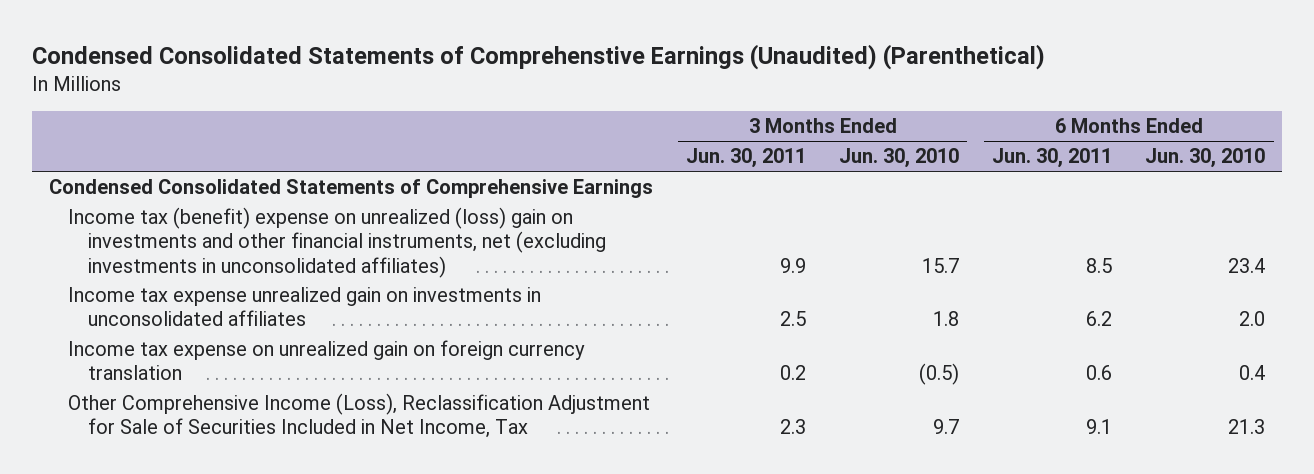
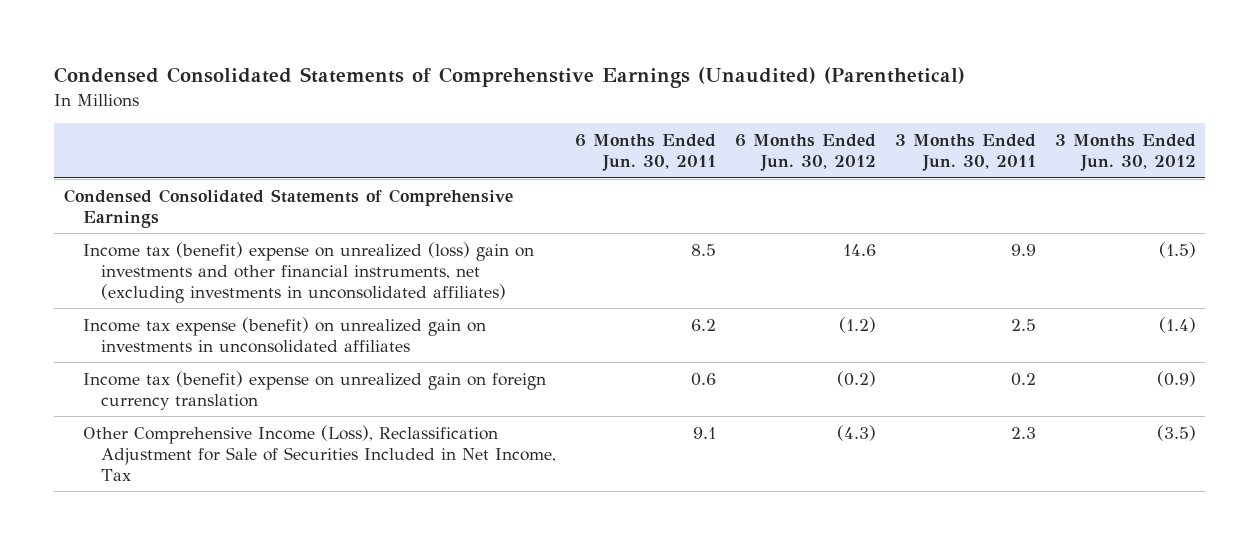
[839,148,960,169] Jun. 30, 2010 -> none
[1145,148,1266,169] Jun. 30, 2010 -> none
none -> [735,134,877,172] 6 Months Ended Jun. 30, 2012
none -> [1054,134,1196,172] 3 Months Ended Jun. 30, 2012
[68,287,542,327] Income tax expense unrealized gain on investments in unconsolidated affiliates -> [82,316,486,353] Income tax expense (benefit) on unrealized gain on investments in unconsolidated affiliates
[68,340,586,381] Income tax expense on unrealized gain on foreign currency translation -> [82,370,546,410] Income tax (benefit) expense on unrealized gain on foreign currency translation

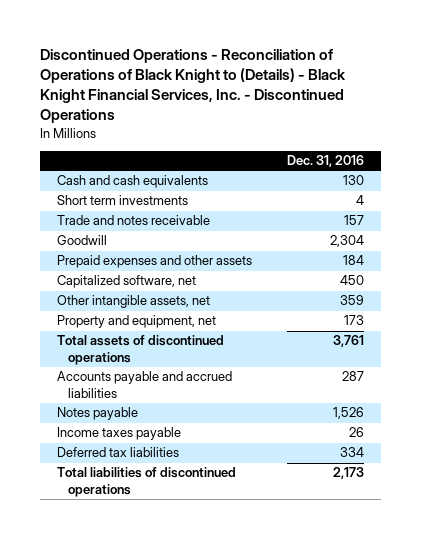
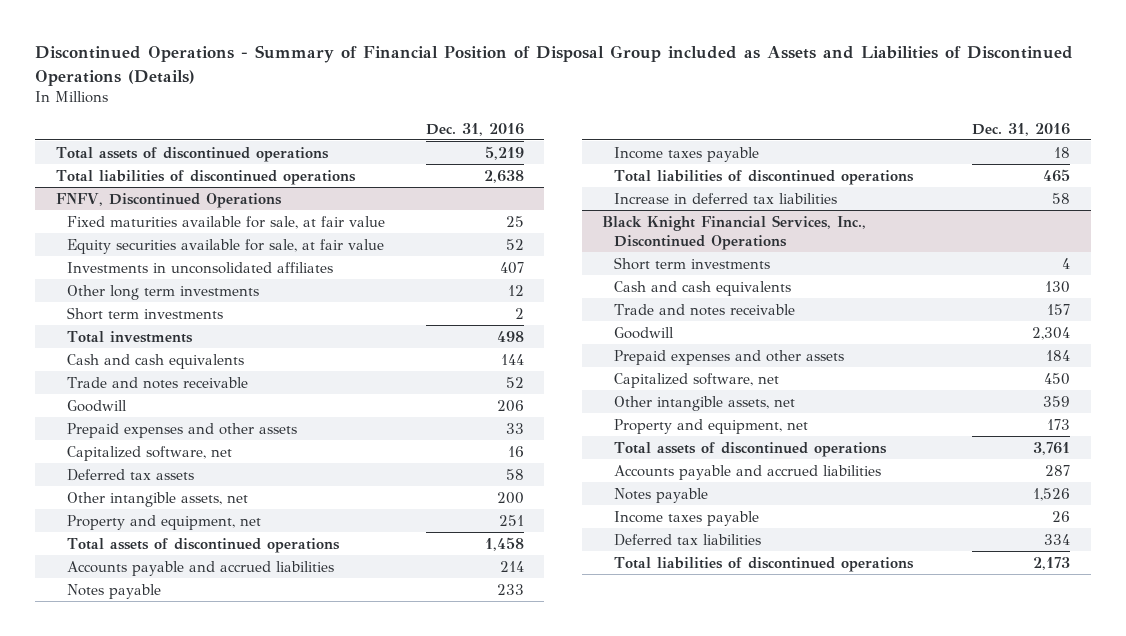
[39,48,346,124] Discontinued Operations - Reconciliation of Operations of Black Knight to (Details) - Black Knight Financial Services, Inc. - Discontinued Operations -> [35,45,1074,86] Discontinued Operations - Summary of Financial Position of Disposal Group included as Assets and Liabilities of Discontinued Operations (Details)
none -> [55,146,329,162] Total assets of discontinued operations
none -> [55,169,356,185] Total liabilities of discontinued operations
none -> [55,192,282,208] FNFV, Discontinued Operations
none -> [67,215,386,229] Fixed maturities available for sale, at fair value
none -> [67,238,385,254] Equity securities available for sale, at fair value
none -> [67,261,334,274] Investments in unconsolidated affiliates
none -> [67,284,260,300] Other long term investments
none -> [67,306,224,320] Short term investments
none -> [67,330,194,343] Total investments
[342,175,364,186] 130 -> [500,353,524,365] 144
none -> [67,376,249,389] Trade and notes receivable
none -> [67,399,128,412] Goodwill
none -> [67,422,298,438] Prepaid expenses and other assets
none -> [67,445,233,461] Capitalized software, net
none -> [67,468,195,481] Deferred tax assets
none -> [67,491,249,507] Other intangible assets, net
none -> [67,514,262,530] Property and equipment, net
none -> [67,537,341,553] Total assets of discontinued operations
none -> [67,560,335,576] Accounts payable and accrued liabilities
none -> [67,583,162,599] Notes payable
none -> [613,146,759,162] Income taxes payable
none -> [613,169,914,185] Total liabilities of discontinued operations
none -> [613,192,837,204] Increase in deferred tax liabilities
none -> [602,214,867,250] Black Knight Financial Services, Inc., Discontinued Operations
none -> [613,280,791,296] Cash and cash equivalents

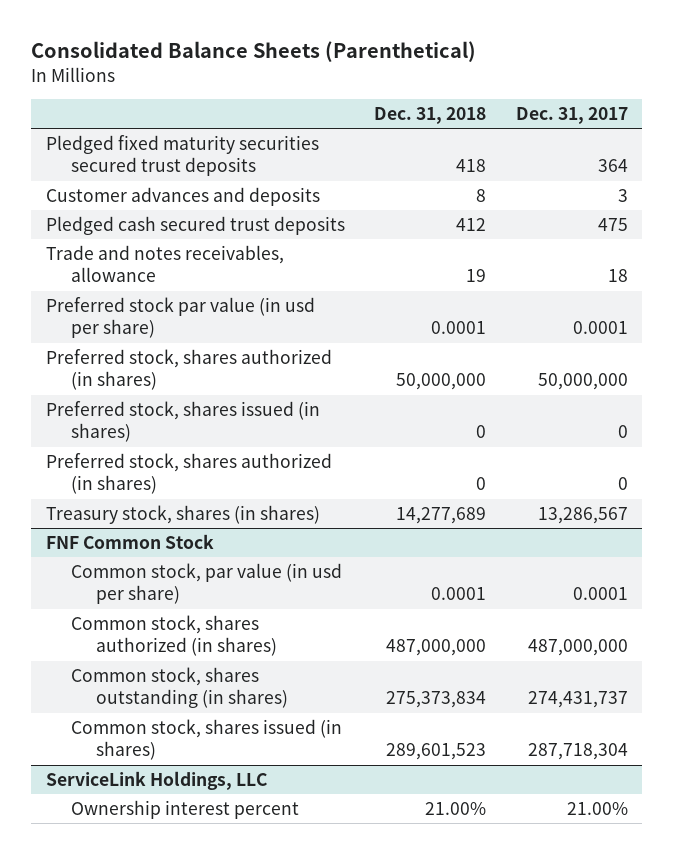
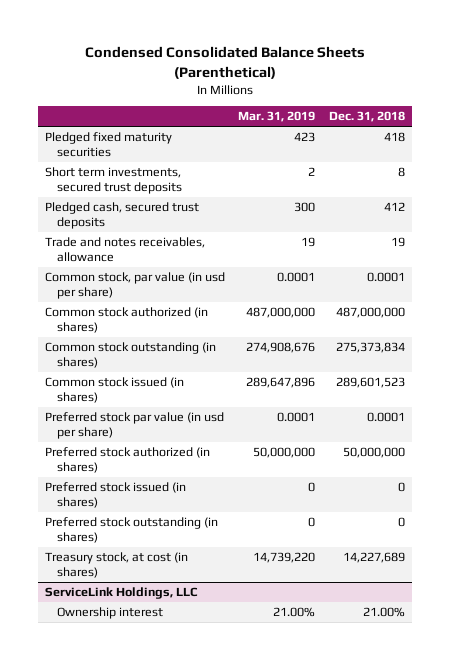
[31,41,477,63] Consolidated Balance Sheets (Parenthetical) -> [84,46,365,79] Condensed Consolidated Balance Sheets (Parenthetical)
[515,106,628,124] Dec. 31, 2017 -> none
none -> [238,111,316,123] Mar. 31, 2019
[46,134,320,177] Pledged fixed maturity securities secured trust deposits -> [44,132,172,157] Pledged fixed maturity securities
[46,186,321,206] Customer advances and deposits -> [44,167,183,194] Short term investments, secured trust deposits
[46,215,346,235] Pledged cash secured trust deposits -> [44,202,199,229] Pledged cash, secured trust deposits
[46,348,333,391] Preferred stock, shares authorized (in shares) -> none
[46,400,321,443] Preferred stock, shares issued (in shares) -> none
[46,452,333,495] Preferred stock, shares authorized (in shares) -> none
[46,504,321,524] Treasury stock, shares (in shares) -> none
[46,533,215,549] FNF Common Stock -> none
[70,614,277,657] Common stock, shares authorized (in shares) -> [44,307,208,333] Common stock authorized (in shares)
[70,666,288,709] Common stock, shares outstanding (in shares) -> [44,342,216,368] Common stock outstanding (in shares)
[70,718,342,761] Common stock, shares issued (in shares) -> [44,377,184,403] Common stock issued (in shares)
[46,296,316,339] Preferred stock par value (in usd per share) -> [44,412,224,439] Preferred stock par value (in usd per share)
none -> [44,447,210,473] Preferred stock authorized (in shares)
none -> [44,482,186,508] Preferred stock issued (in shares)
none -> [44,517,218,543] Preferred stock outstanding (in shares)
none -> [44,552,188,578] Treasury stock, at cost (in shares)
[70,799,299,819] Ownership interest percent -> [57,607,164,620] Ownership interest

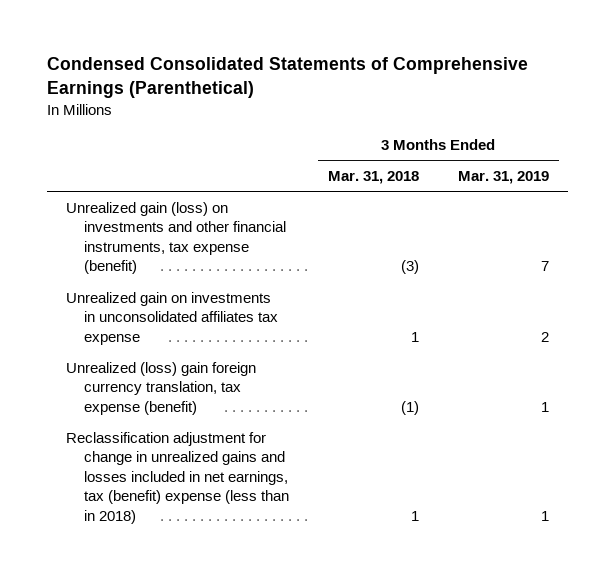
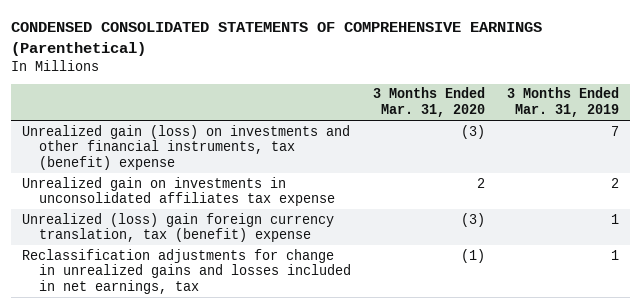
[46,57,528,98] Condensed Consolidated Statements of Comprehensive Earnings (Parenthetical) -> [10,21,542,56] CONDENSED CONSOLIDATED STATEMENTS OF COMPREHENSIVE EARNINGS (Parenthetical)
[327,171,419,185] Mar. 31, 2018 -> none
none -> [372,87,485,118] 3 Months Ended Mar. 31, 2020
[66,201,286,275] Unrealized gain (loss) on investments and other financial instruments, tax expense (benefit) -> [22,124,351,171] Unrealized gain (loss) on investments and other financial instruments, tax (benefit) expense
[66,361,257,415] Unrealized (loss) gain foreign currency translation, tax expense (benefit) -> [22,212,335,243] Unrealized (loss) gain foreign currency translation, tax (benefit) expense
[66,431,289,525] Reclassification adjustment for change in unrealized gains and losses included in net earnings, tax (benefit) expense (less than in 2018) -> [22,248,351,295] Reclassification adjustments for change in unrealized gains and losses included in net earnings, tax

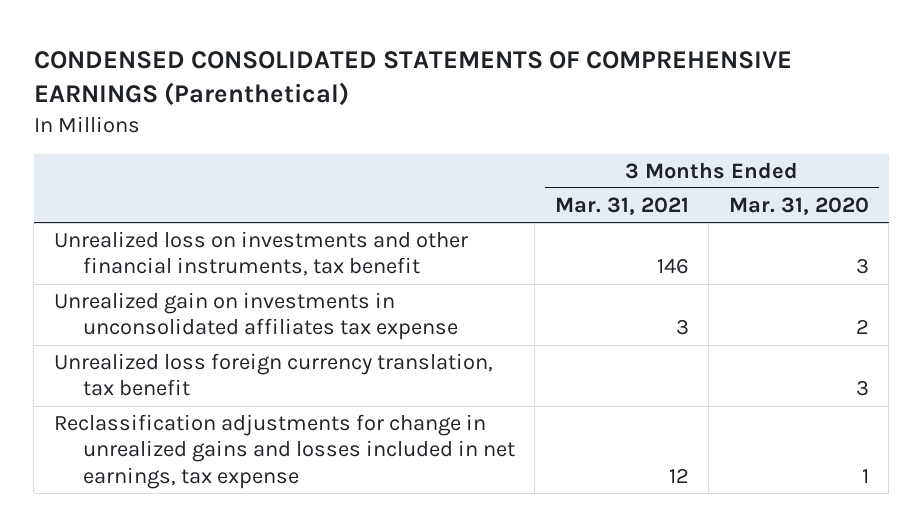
[507,87,620,118] 3 Months Ended Mar. 31, 2019 -> none
none -> [554,197,689,216] Mar. 31, 2021
[22,124,351,171] Unrealized gain (loss) on investments and other financial instruments, tax (benefit) expense -> [53,231,468,277] Unrealized loss on investments and other financial instruments, tax benefit
[460,124,485,139] (3) -> [855,258,869,275] 3
[22,212,335,243] Unrealized (loss) gain foreign currency translation, tax (benefit) expense -> [53,353,493,397] Unrealized loss foreign currency translation, tax benefit
[460,212,485,227] (3) -> [855,380,869,397] 3
[22,248,351,295] Reclassification adjustments for change in unrealized gains and losses included in net earnings, tax -> [53,414,516,489] Reclassification adjustments for change in unrealized gains and losses included in net earnings, tax expense
[460,248,485,263] (1) -> [861,468,869,483] 1

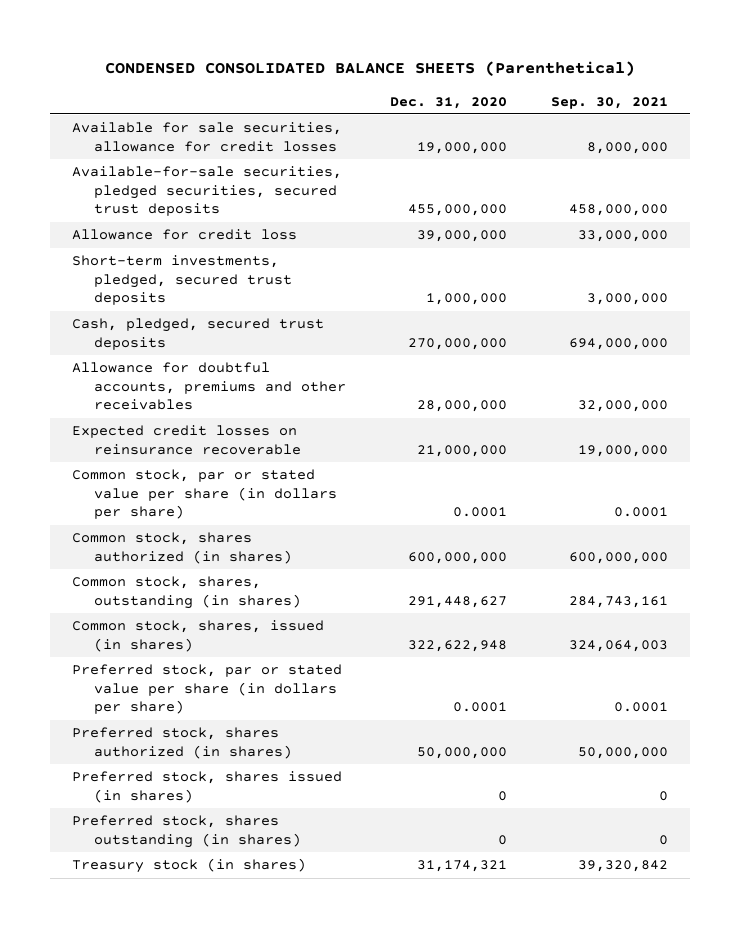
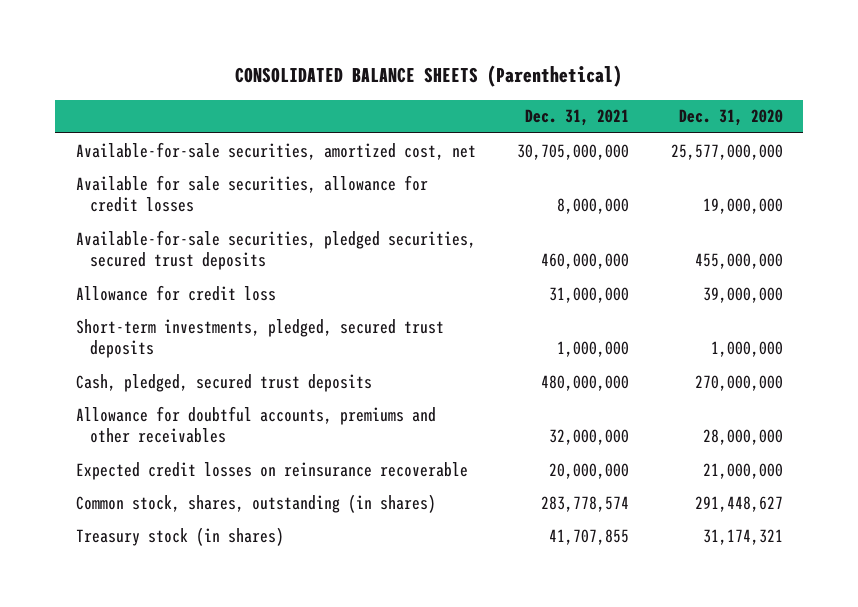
[105,61,636,77] CONDENSED CONSOLIDATED BALANCE SHEETS (Parenthetical) -> [235,65,623,88] CONSOLIDATED BALANCE SHEETS (Parenthetical)
[550,96,668,109] Sep. 30, 2021 -> none
none -> [525,109,630,127] Dec. 31, 2021
none -> [75,141,476,160] Available-for-sale securities, amortized cost, net
[72,469,338,520] Common stock, par or stated value per share (in dollars per share) -> none
[72,532,293,564] Common stock, shares authorized (in shares) -> none
[72,620,325,652] Common stock, shares, issued (in shares) -> none
[72,664,343,715] Preferred stock, par or stated value per share (in dollars per share) -> none
[72,727,293,759] Preferred stock, shares authorized (in shares) -> none
[72,771,343,803] Preferred stock, shares issued (in shares) -> none
[72,815,302,848] Preferred stock, shares outstanding (in shares) -> none

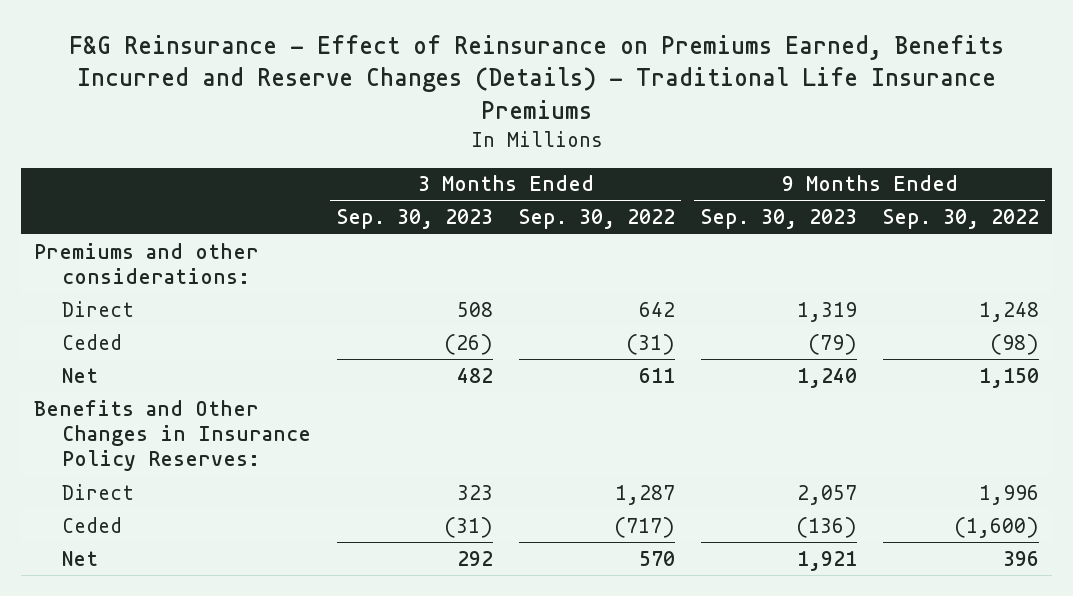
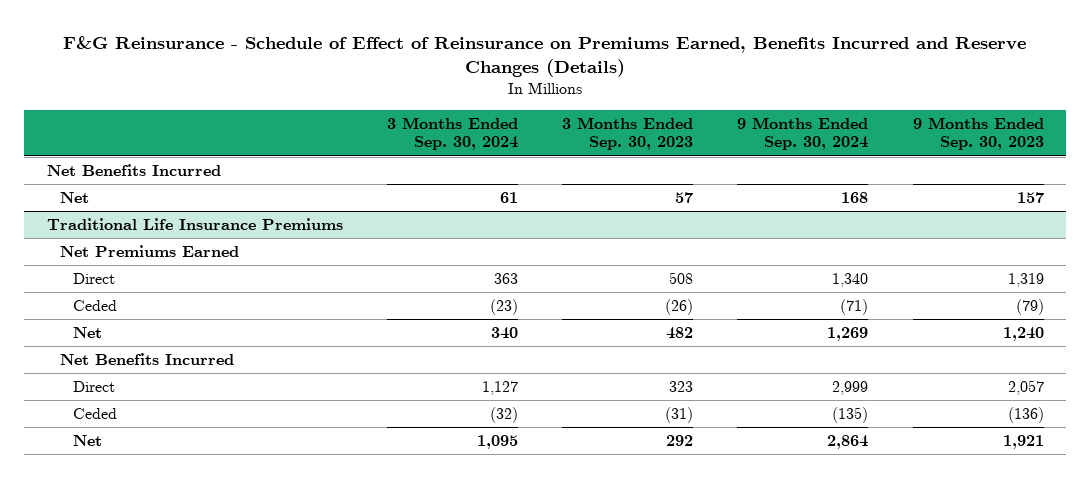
[68,34,1004,119] F&G Reinsurance - Effect of Reinsurance on Premiums Earned, Benefits Incurred and Reserve Changes (Details) - Traditional Life Insurance Premiums -> [63,35,1027,78] F&G Reinsurance - Schedule of Effect of Reinsurance on Premiums Earned, Benefits Incurred and Reserve Changes (Details)
[518,209,675,230] Sep. 30, 2022 -> none
[882,209,1039,230] Sep. 30, 2022 -> none
none -> [386,116,518,151] 3 Months Ended Sep. 30, 2024
none -> [737,116,869,151] 9 Months Ended Sep. 30, 2024
none -> [46,163,221,176] Net Benefits Incurred
none -> [59,191,89,203] Net
none -> [46,217,343,230] Traditional Life Insurance Premiums
[34,242,260,285] Premiums and other considerations: -> [59,244,239,257] Net Premiums Earned
[34,399,312,472] Benefits and Other Changes in Insurance Policy Reserves: -> none
none -> [59,352,234,365] Net Benefits Incurred

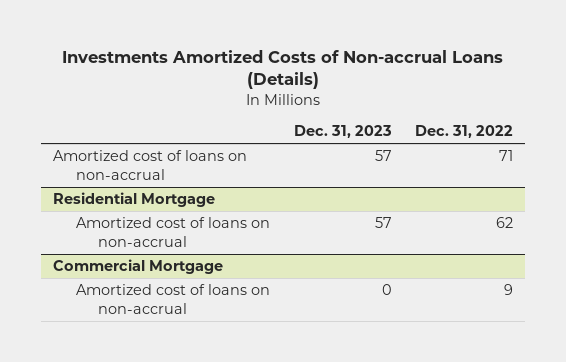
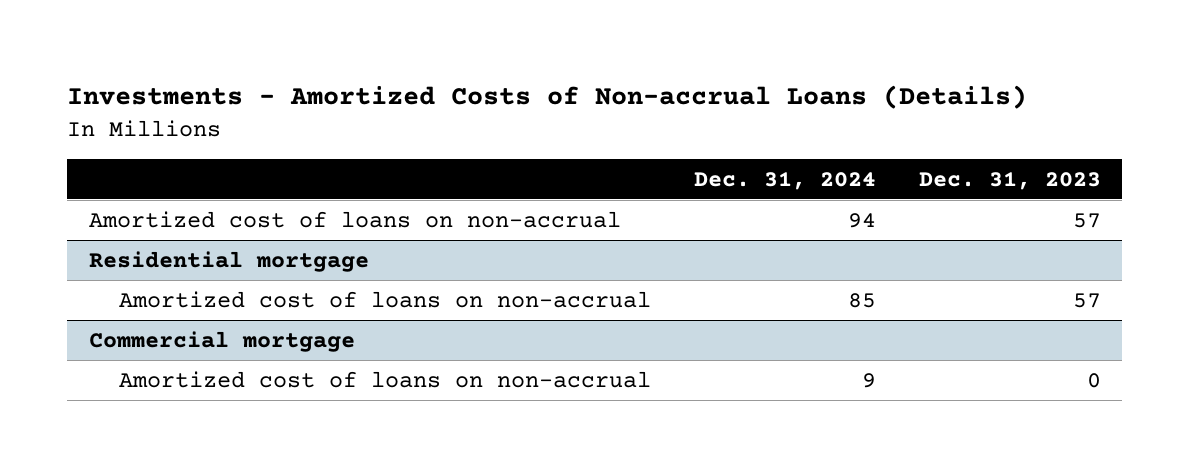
[62,49,504,90] Investments Amortized Costs of Non-accrual Loans (Details) -> [67,84,1028,109] Investments - Amortized Costs of Non-accrual Loans (Details)
[415,125,514,139] Dec. 31, 2022 -> none
none -> [694,170,877,190] Dec. 31, 2024
[52,192,215,208] Residential Mortgage -> [88,250,369,272] Residential mortgage
[52,259,223,275] Commercial Mortgage -> [88,330,355,352] Commercial mortgage

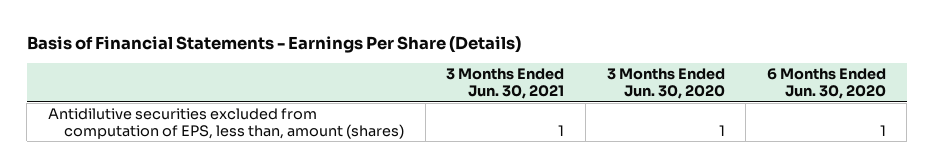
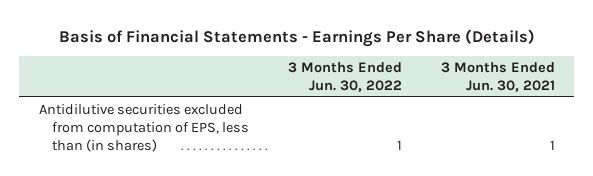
[606,68,725,99] 3 Months Ended Jun. 30, 2020 -> none
[766,68,886,99] 6 Months Ended Jun. 30, 2020 -> none
none -> [287,61,402,93] 3 Months Ended Jun. 30, 2022
[47,108,405,139] Antidilutive securities excluded from computation of EPS, less than, amount (shares) -> [38,103,249,153] Antidilutive securities excluded from computation of EPS, less than (in shares)

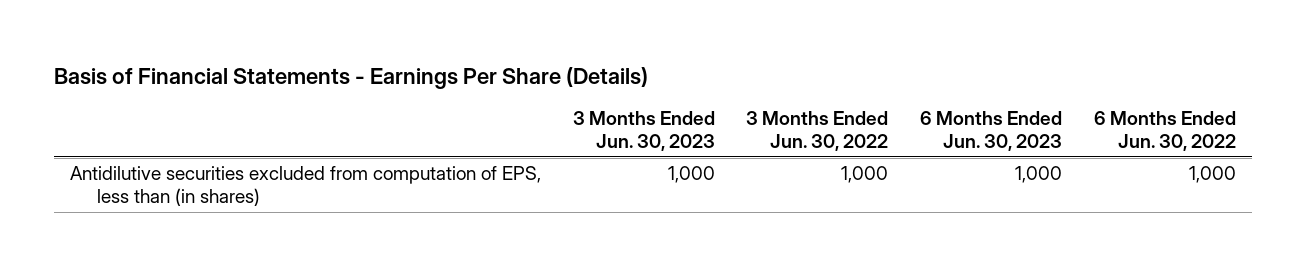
[440,61,555,93] 3 Months Ended Jun. 30, 2021 -> none
none -> [572,111,715,152] 3 Months Ended Jun. 30, 2023
none -> [920,111,1063,152] 6 Months Ended Jun. 30, 2023
none -> [1093,111,1236,152] 6 Months Ended Jun. 30, 2022
[396,140,402,151] 1 -> [841,166,889,184] 1,000

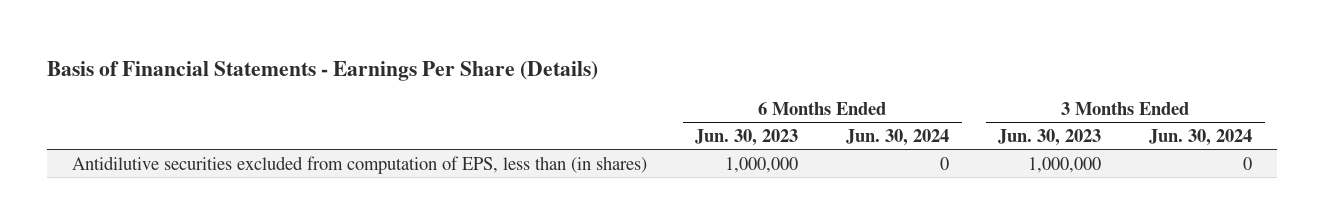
[746,111,889,152] 3 Months Ended Jun. 30, 2022 -> none
[1093,111,1236,152] 6 Months Ended Jun. 30, 2022 -> none
none -> [846,128,950,146] Jun. 30, 2024
none -> [1149,128,1253,146] Jun. 30, 2024
[667,166,715,184] 1,000 -> [1027,156,1101,173] 1,000,000
[1015,166,1063,184] 1,000 -> [724,156,798,173] 1,000,000

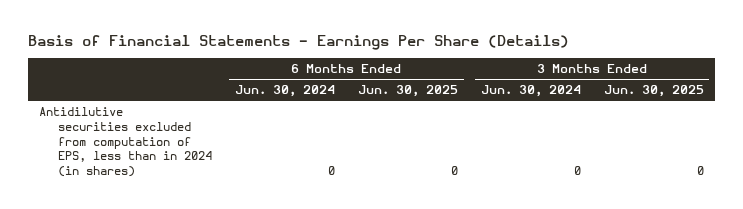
[694,128,798,146] Jun. 30, 2023 -> none
[997,128,1101,146] Jun. 30, 2023 -> none
none -> [357,85,458,98] Jun. 30, 2025
none -> [603,85,704,98] Jun. 30, 2025
[71,155,647,174] Antidilutive securities excluded from computation of EPS, less than (in shares) -> [38,107,212,178] Antidilutive securities excluded from computation of EPS, less than in 2024 (in shares)

